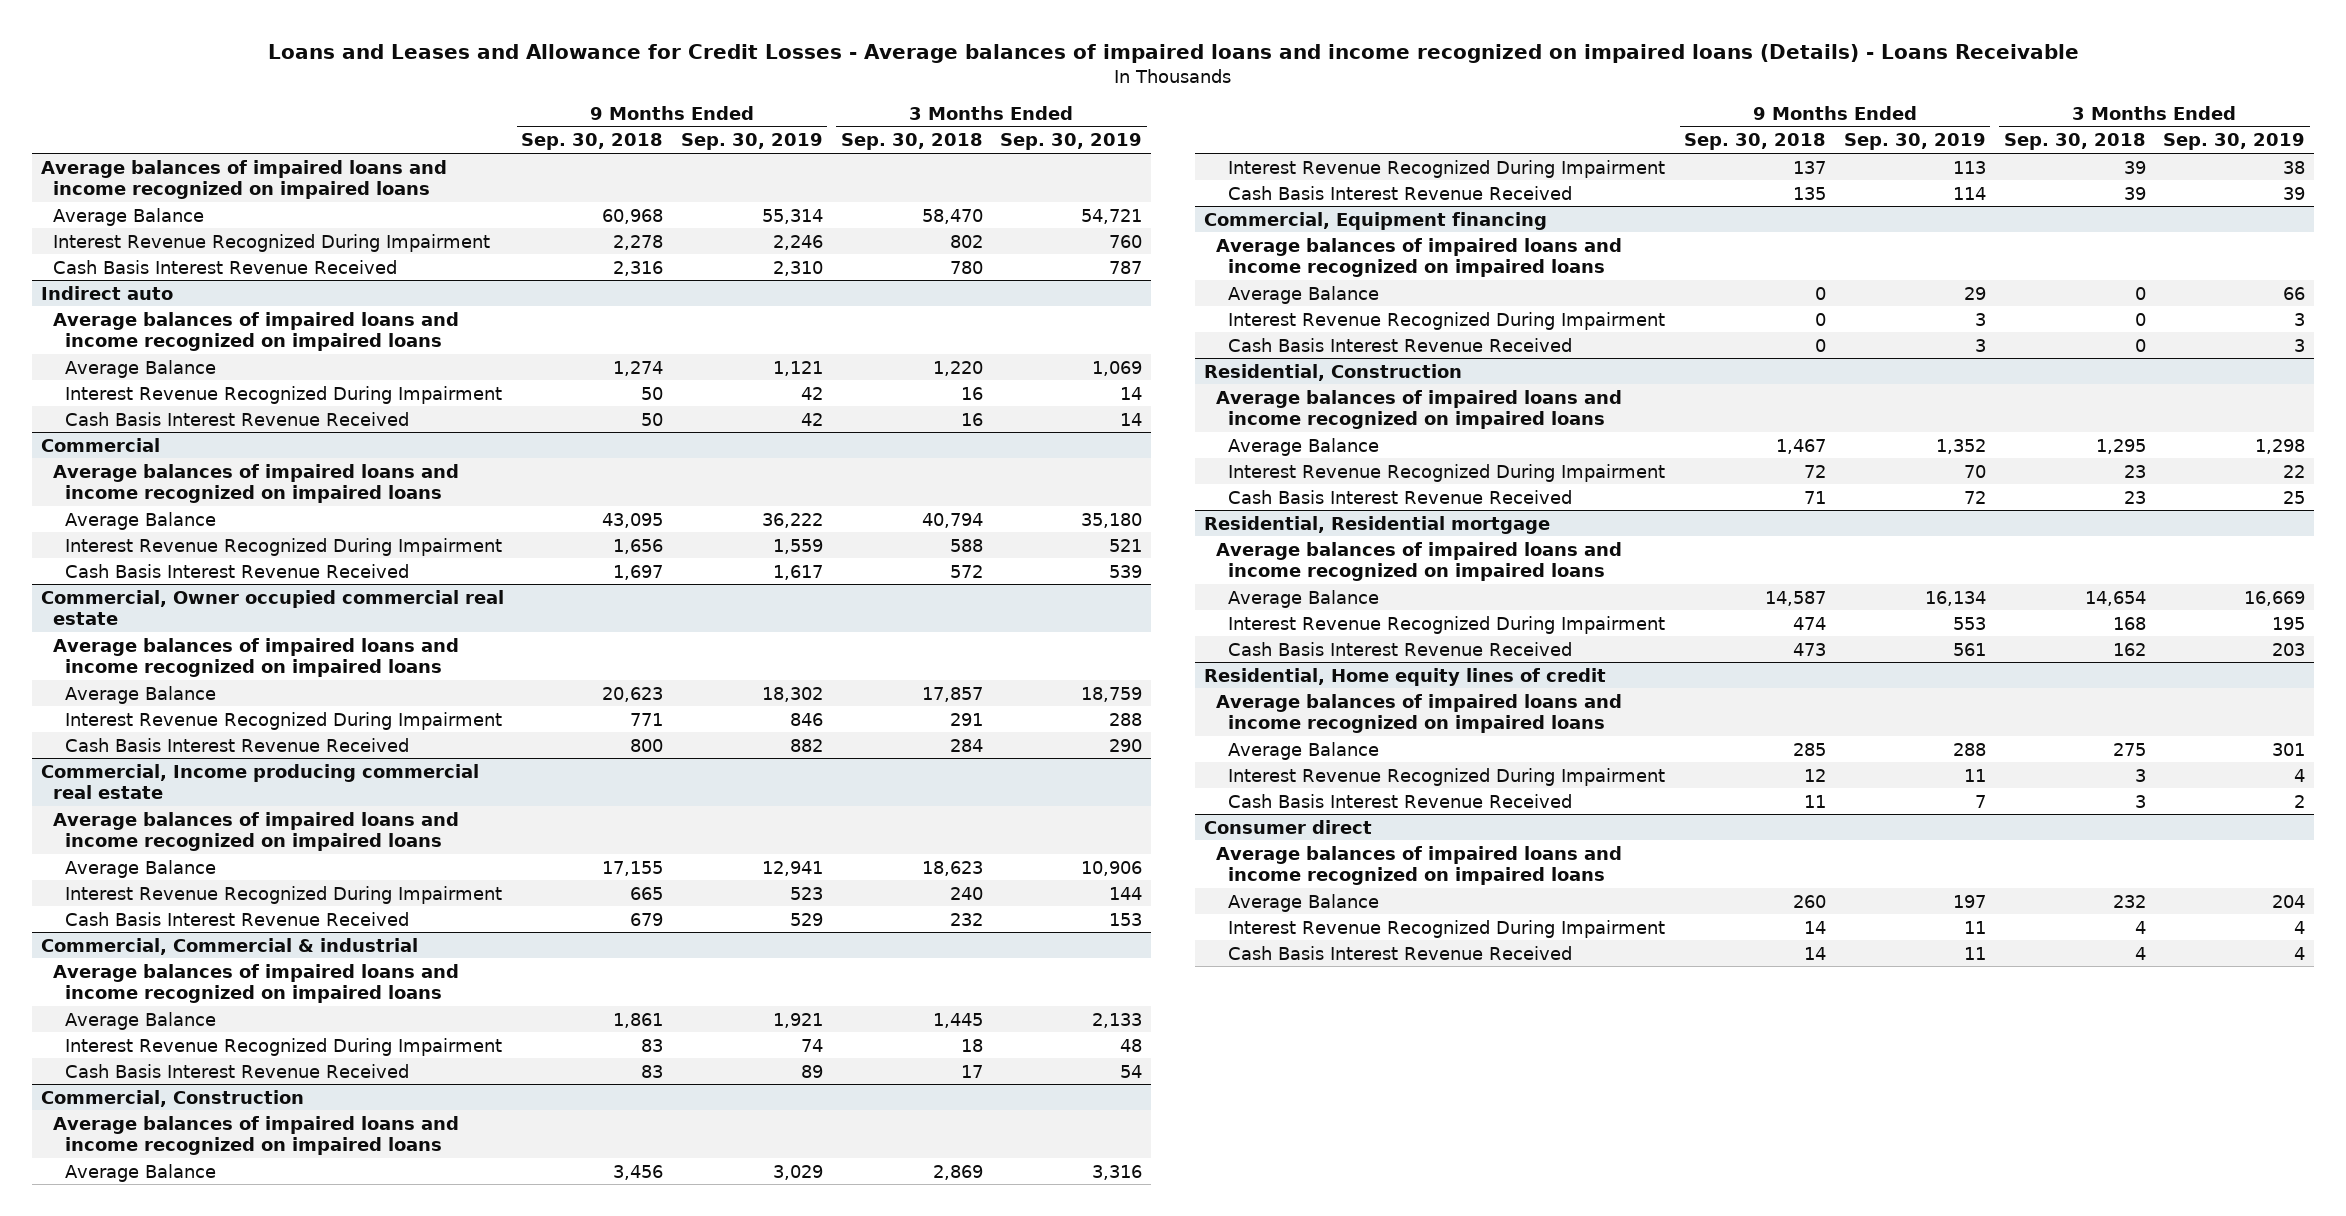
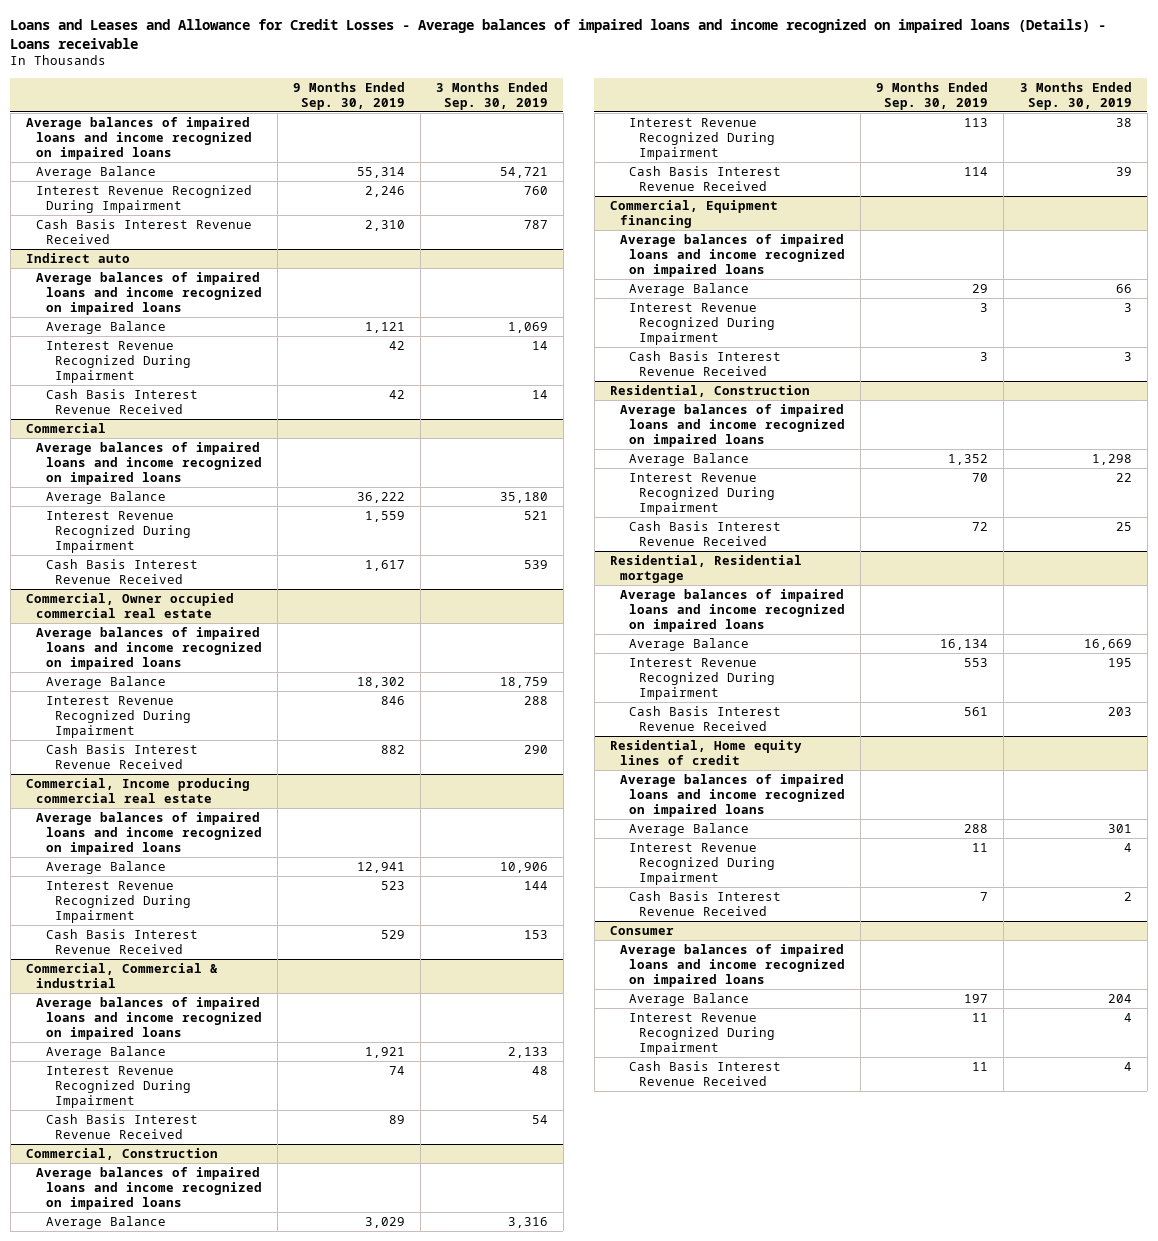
[267,44,2079,64] Loans and Leases and Allowance for Credit Losses - Average balances of impaired loans and income recognized on impaired loans (Details) - Loans Receivable -> [10,18,1107,49] Loans and Leases and Allowance for Credit Losses - Average balances of impaired loans and income recognized on impaired loans (Details) - Loans receivable
[521,133,664,151] Sep. 30, 2018 -> none
[840,133,983,151] Sep. 30, 2018 -> none
[1203,819,1372,834] Consumer direct -> [609,925,674,935] Consumer

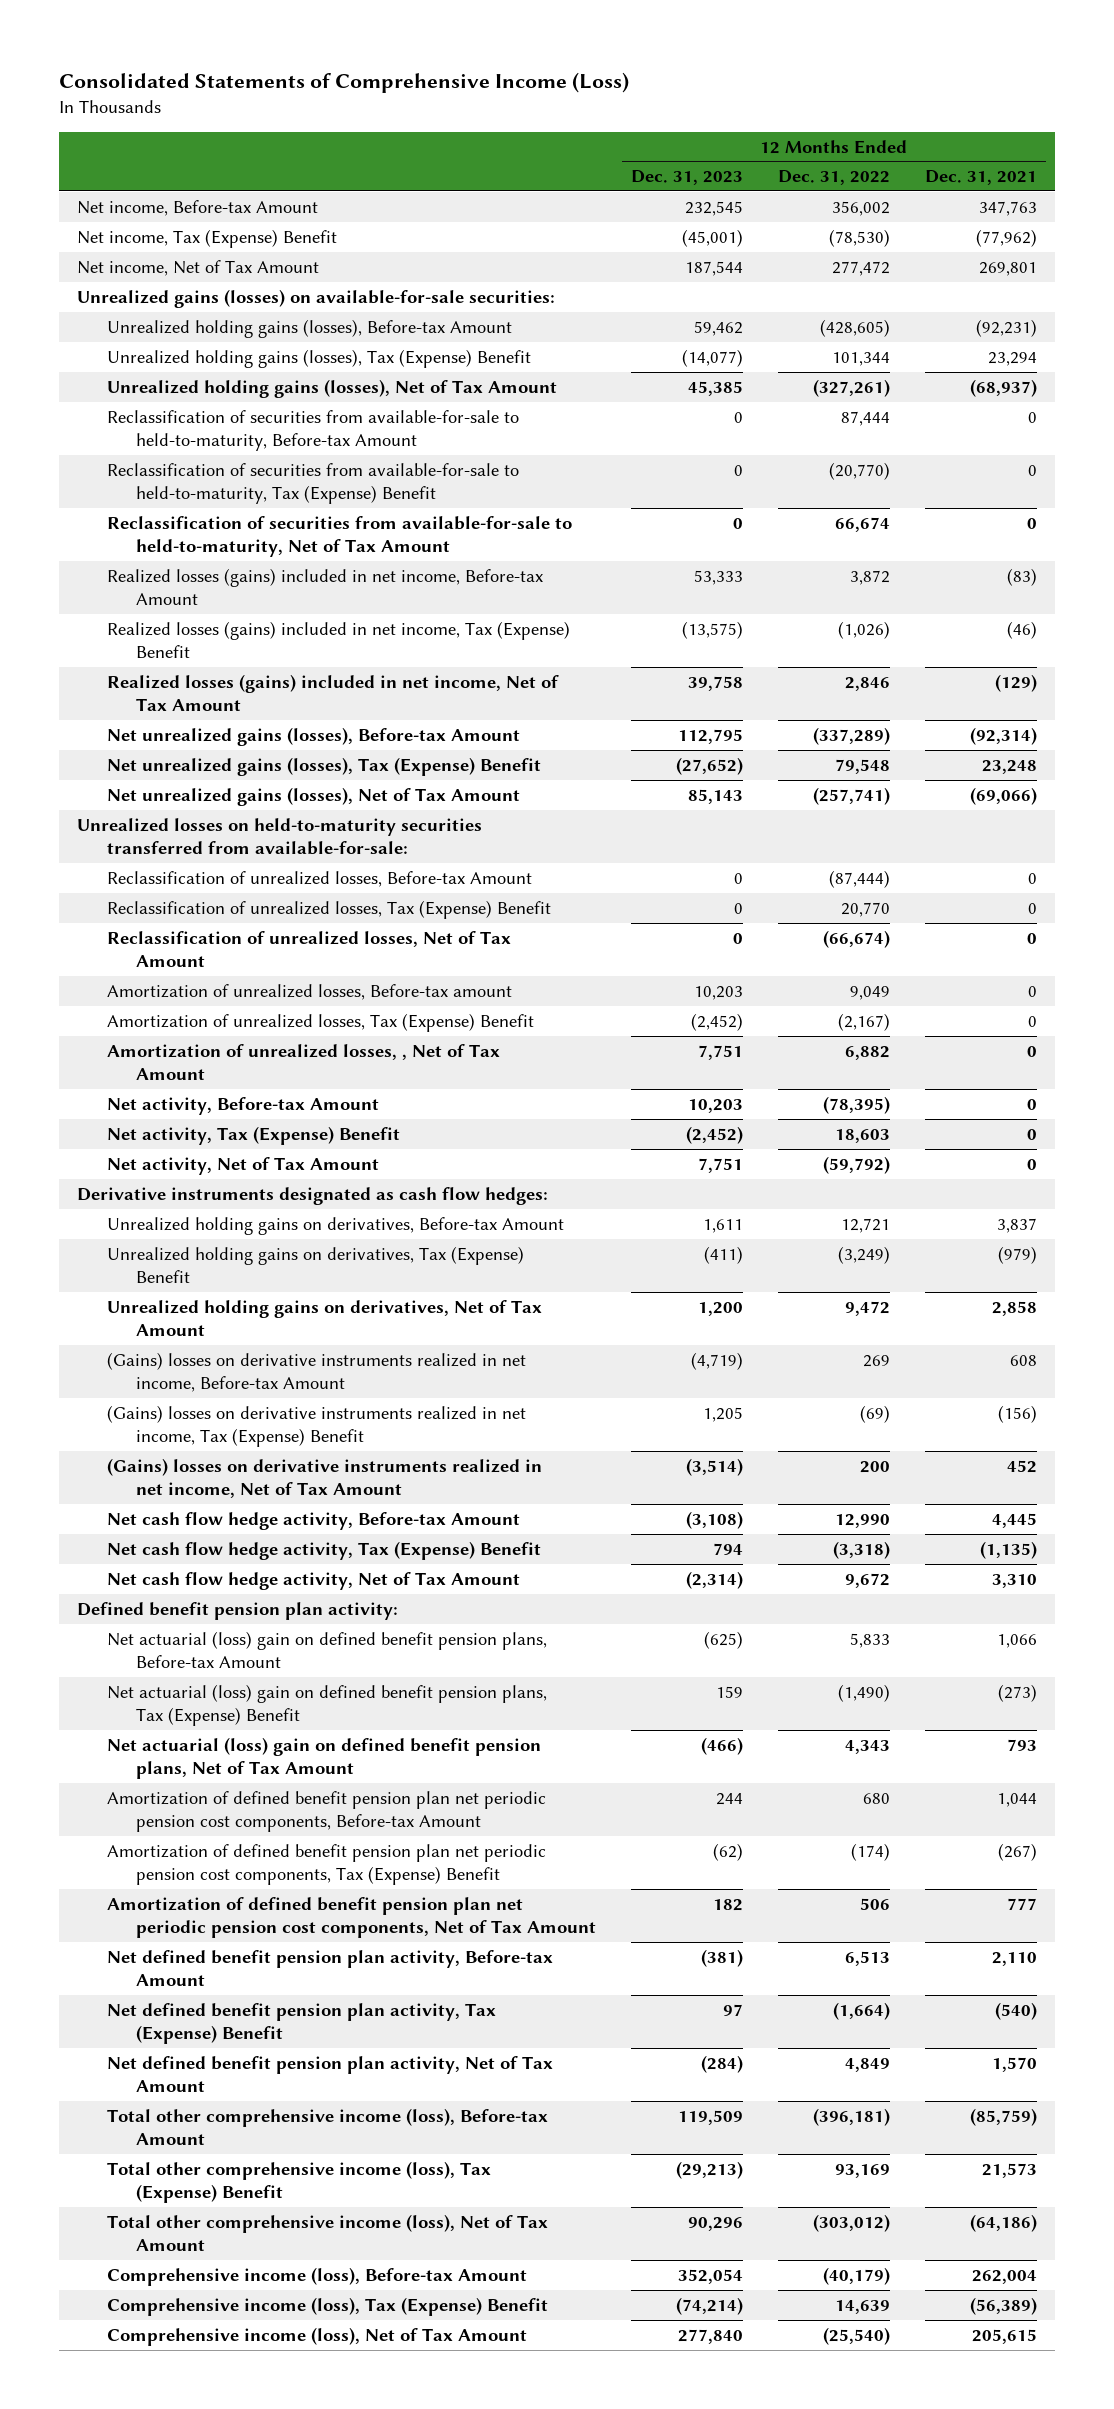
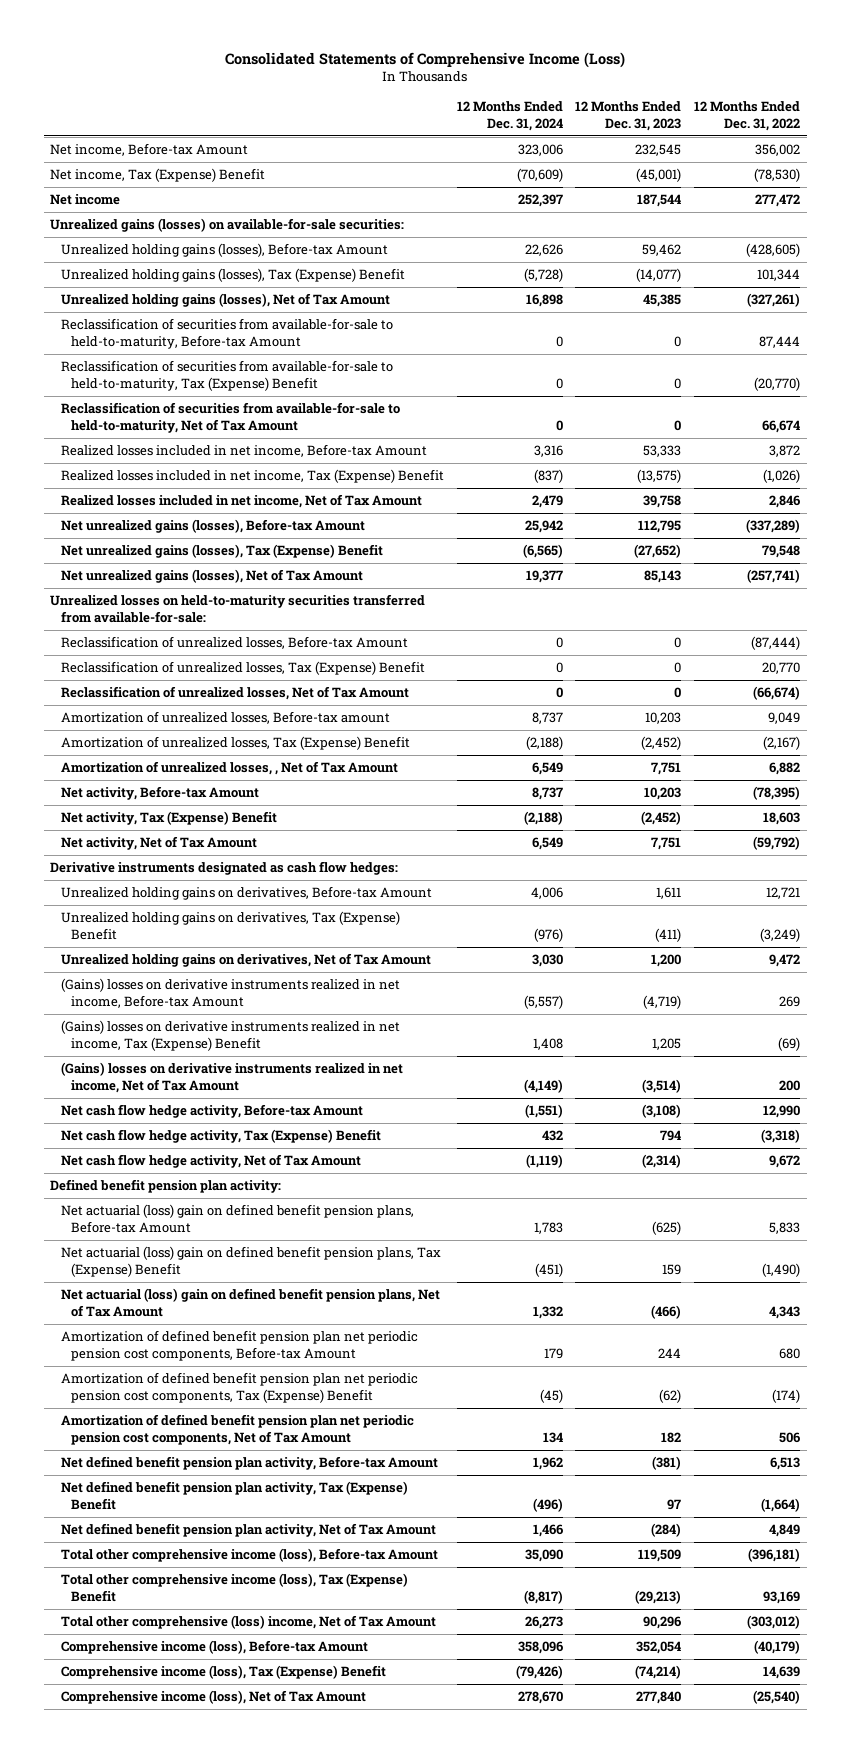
[925,170,1038,186] Dec. 31, 2021 -> none
none -> [456,101,563,131] 12 Months Ended Dec. 31, 2024
[76,259,319,276] Net income, Net of Tax Amount -> [50,194,121,206] Net income
[106,567,543,606] Realized losses (gains) included in net income, Before-tax Amount -> [60,444,427,458] Realized losses included in net income, Before-tax Amount
[106,620,570,659] Realized losses (gains) included in net income, Tax (Expense) Benefit -> [60,469,444,484] Realized losses included in net income, Tax (Expense) Benefit
[106,673,559,712] Realized losses (gains) included in net income, Net of Tax Amount -> [60,494,422,509] Realized losses included in net income, Net of Tax Amount
[106,2213,548,2252] Total other comprehensive income (loss), Net of Tax Amount -> [60,1615,436,1630] Total other comprehensive (loss) income, Net of Tax Amount

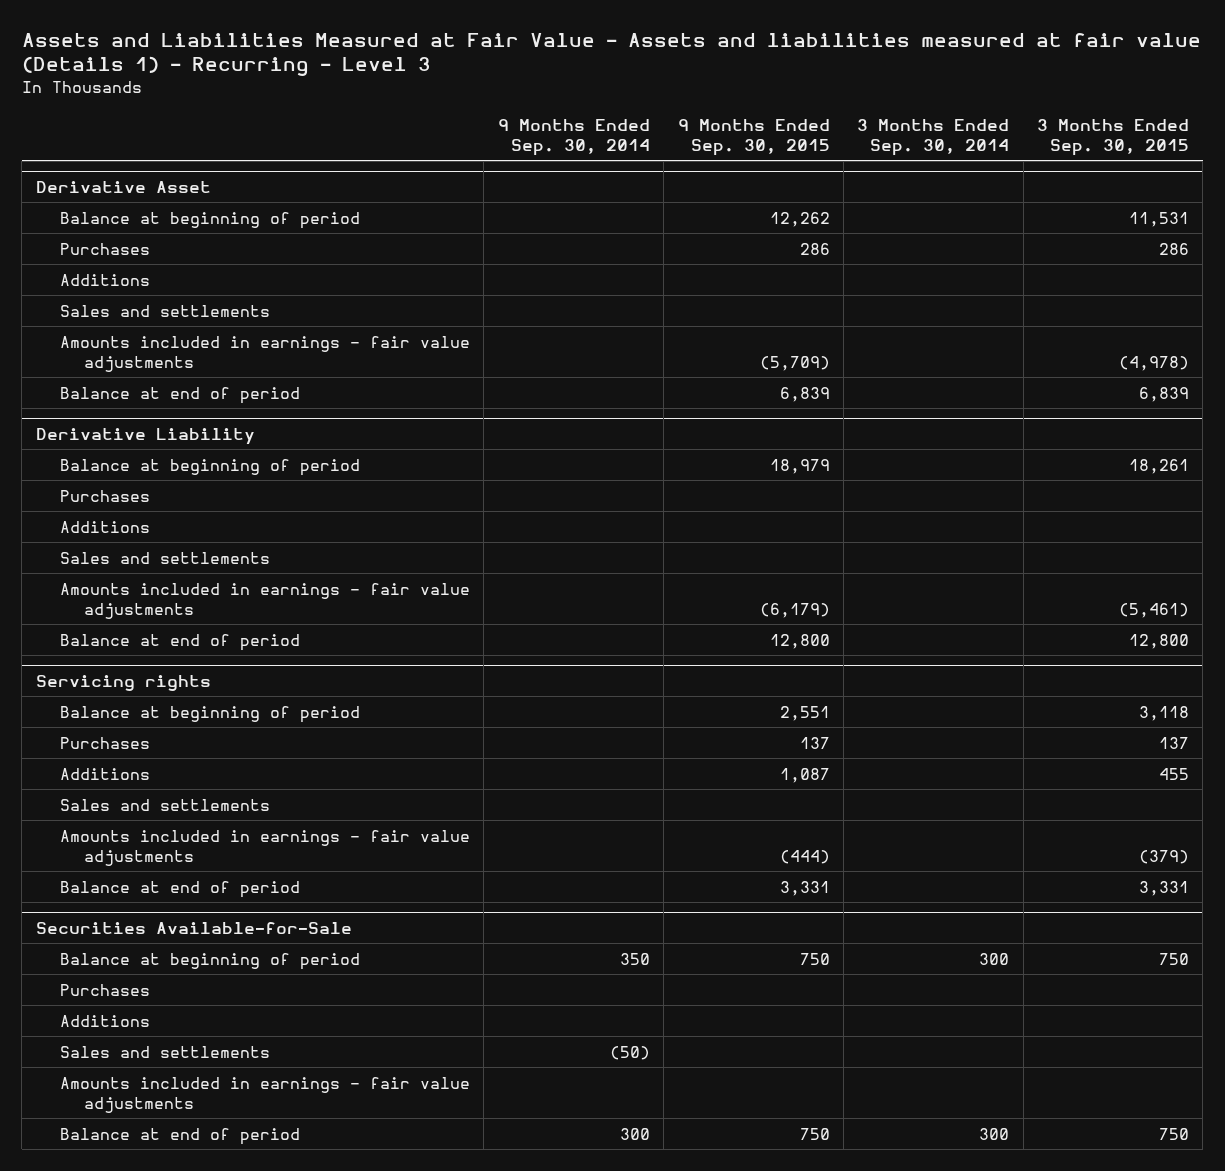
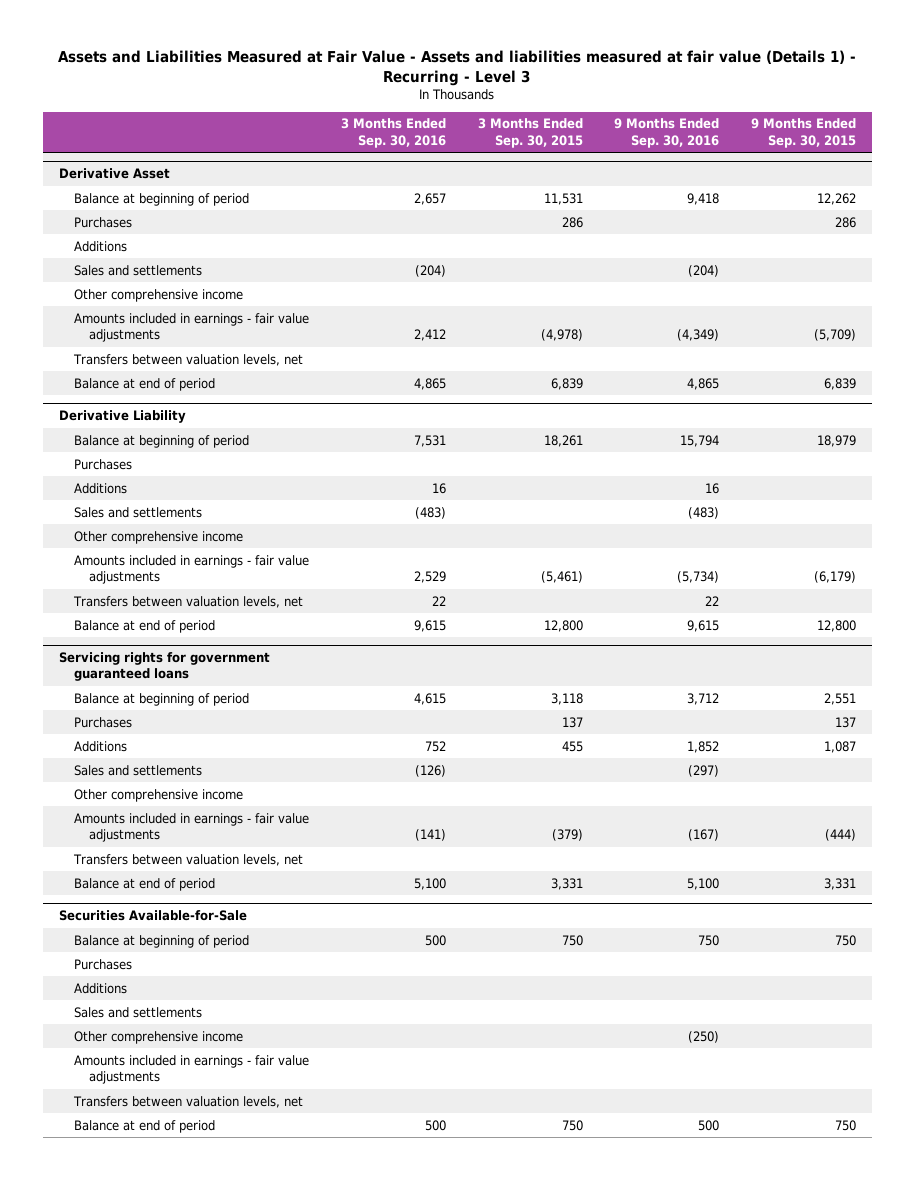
[497,118,650,156] 9 Months Ended Sep. 30, 2014 -> none
[857,118,1010,156] 3 Months Ended Sep. 30, 2014 -> none
none -> [340,118,446,148] 3 Months Ended Sep. 30, 2016
none -> [614,118,720,148] 9 Months Ended Sep. 30, 2016
none -> [73,288,243,302] Other comprehensive income
none -> [72,353,303,366] Transfers between valuation levels, net
none -> [73,530,243,544] Other comprehensive income
none -> [72,595,303,608] Transfers between valuation levels, net
[35,674,211,691] Servicing rights -> [58,651,270,682] Servicing rights for government guaranteed loans
none -> [73,788,243,802] Other comprehensive income
none -> [72,853,303,866] Transfers between valuation levels, net
none -> [73,1030,243,1044] Other comprehensive income
none -> [72,1095,303,1108] Transfers between valuation levels, net

